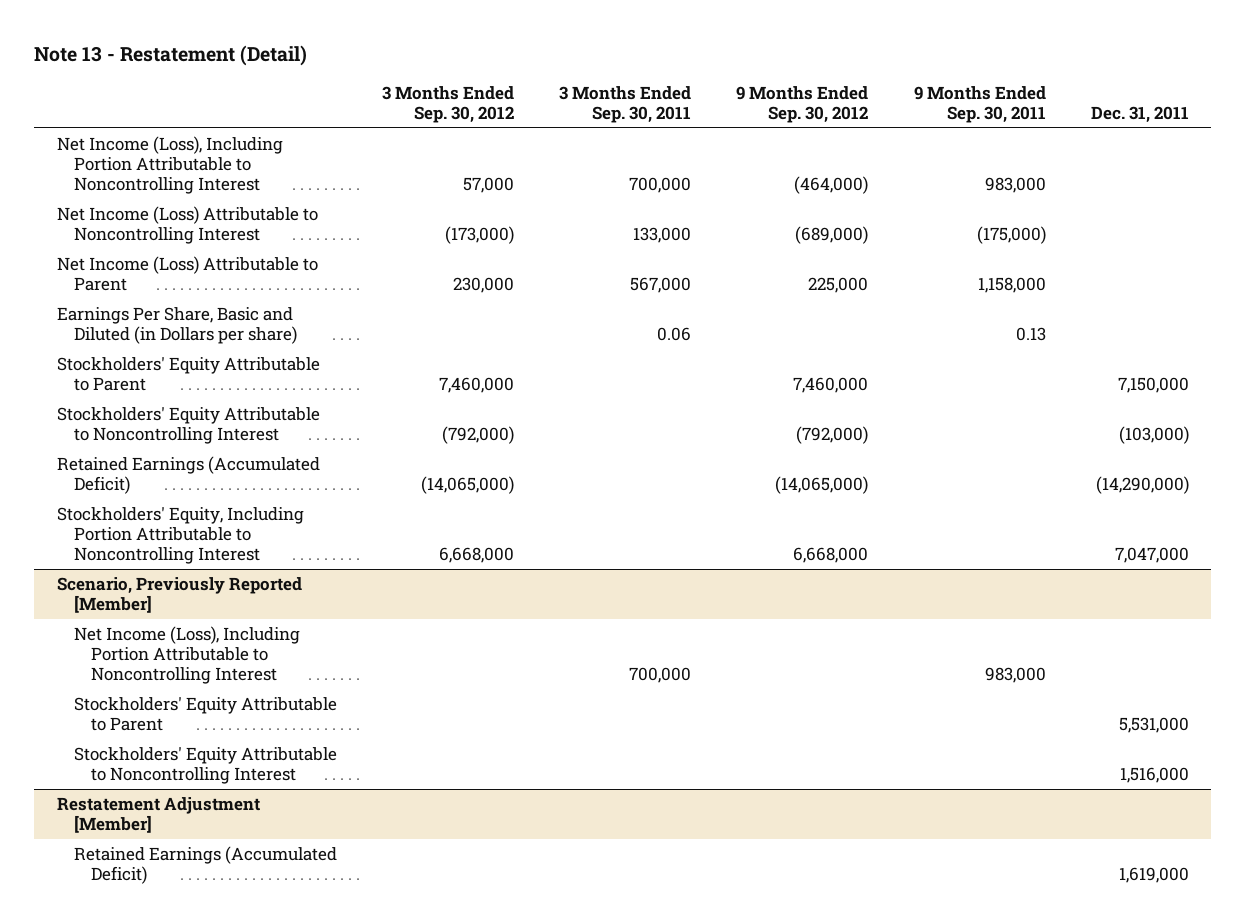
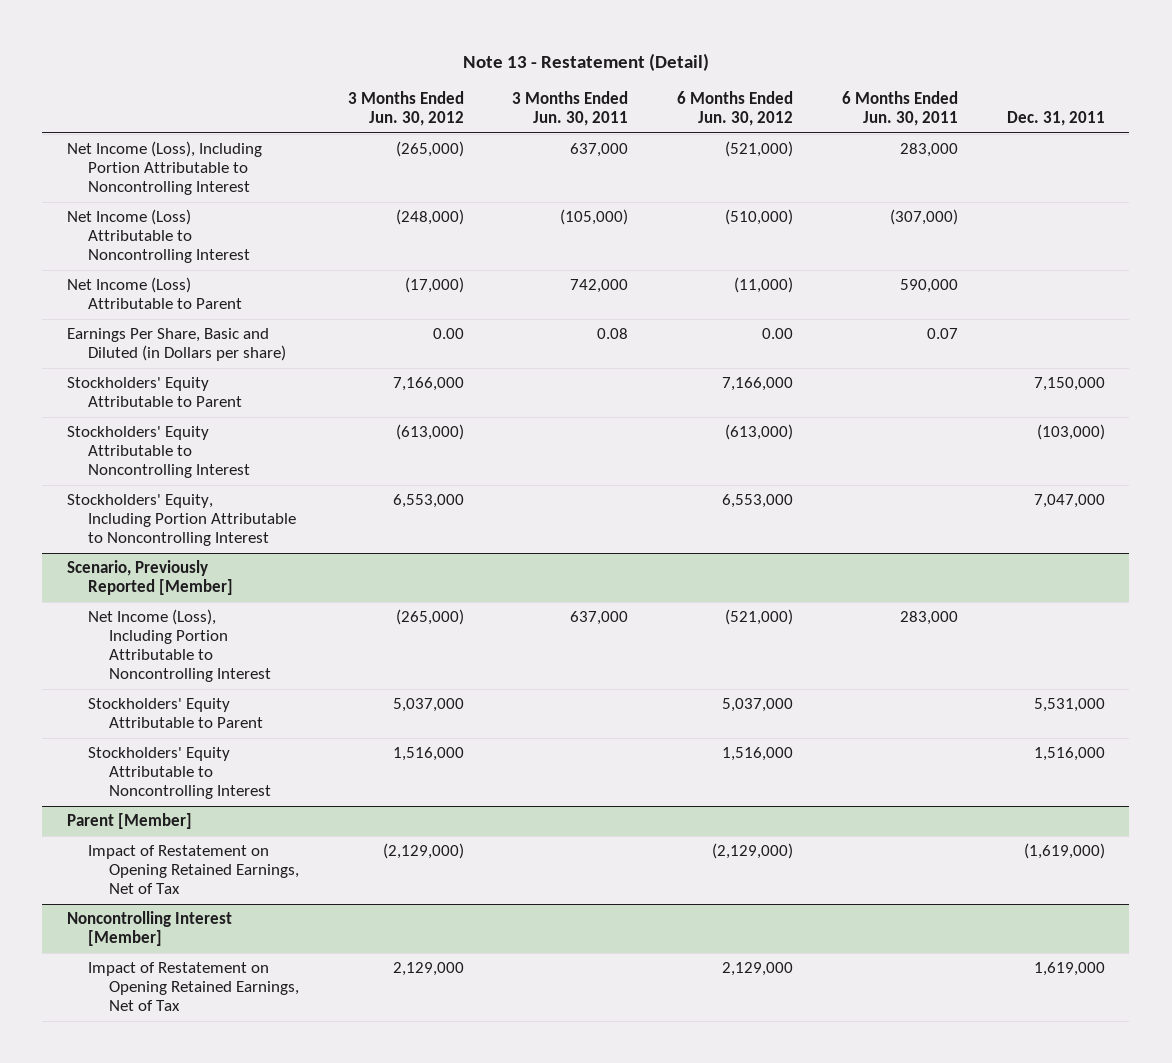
[382,85,515,123] 3 Months Ended Sep. 30, 2012 -> none
[559,85,692,123] 3 Months Ended Sep. 30, 2011 -> none
[736,85,869,123] 9 Months Ended Sep. 30, 2012 -> none
[913,85,1046,123] 9 Months Ended Sep. 30, 2011 -> none
none -> [347,91,464,127] 3 Months Ended Jun. 30, 2012
none -> [512,91,629,127] 3 Months Ended Jun. 30, 2011
none -> [677,91,794,127] 6 Months Ended Jun. 30, 2012
none -> [842,91,959,127] 6 Months Ended Jun. 30, 2011
[56,456,320,495] Retained Earnings (Accumulated Deficit) -> none
[56,797,260,834] Restatement Adjustment [Member] -> none
[74,846,338,885] Retained Earnings (Accumulated Deficit) -> none
none -> [66,813,192,830] Parent [Member]
none -> [87,845,299,895] Impact of Restatement on Opening Retained Earnings, Net of Tax
none -> [66,911,232,947] Noncontrolling Interest [Member]
none -> [87,962,299,1012] Impact of Restatement on Opening Retained Earnings, Net of Tax

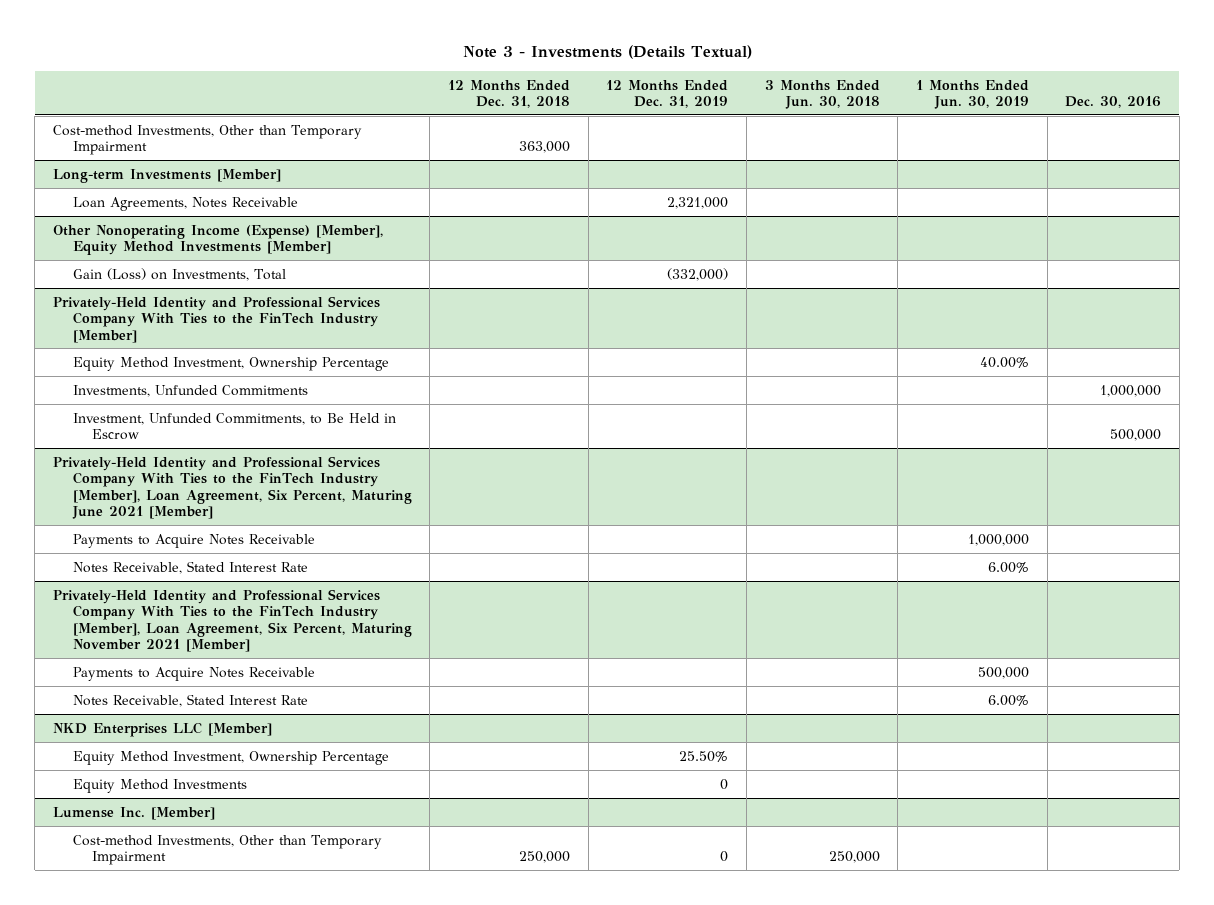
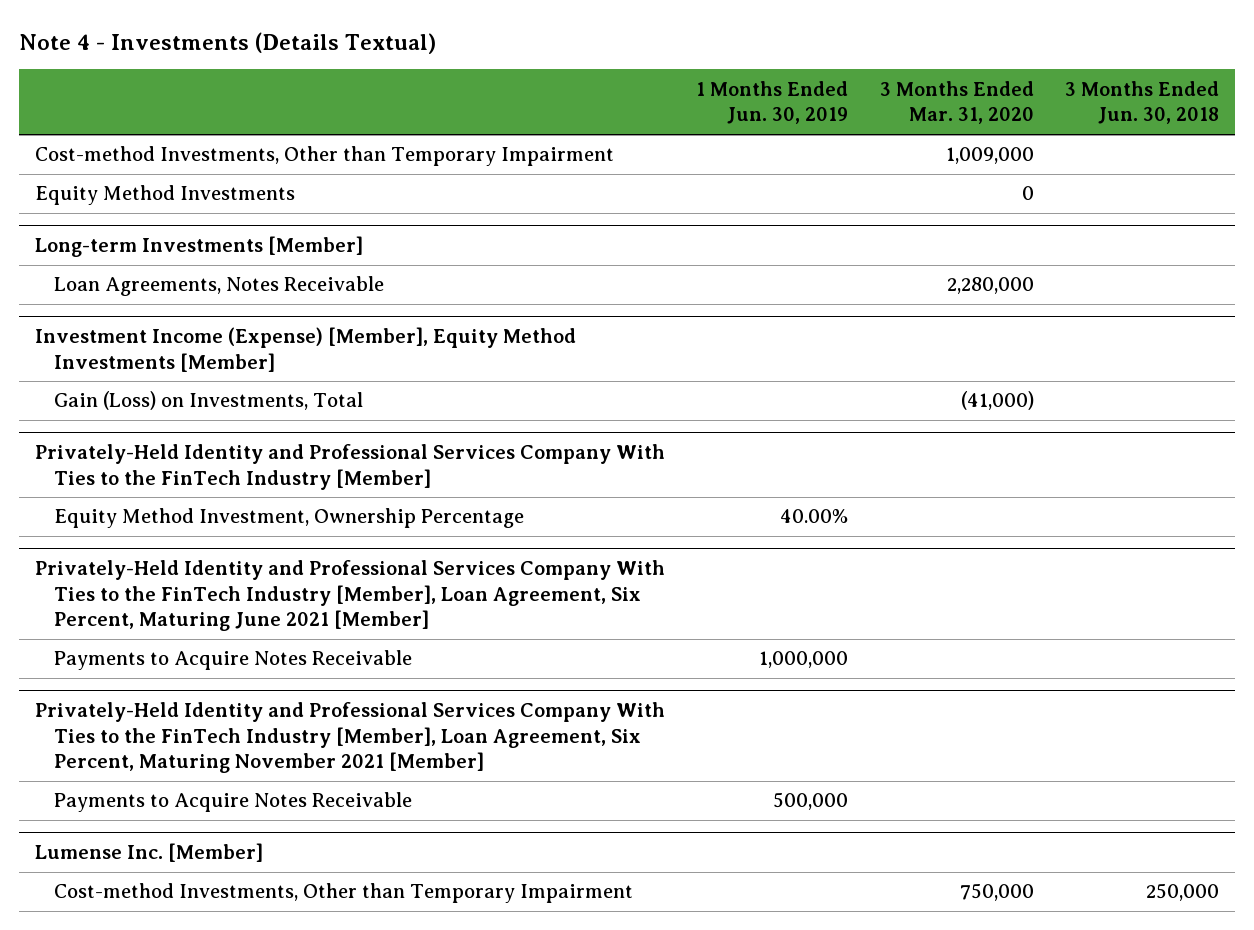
[463,44,753,59] Note 3 - Investments (Details Textual) -> [18,31,436,54] Note 4 - Investments (Details Textual)
[447,79,570,108] 12 Months Ended Dec. 31, 2018 -> none
[606,79,729,108] 12 Months Ended Dec. 31, 2019 -> none
[1065,95,1162,108] Dec. 30, 2016 -> none
none -> [879,80,1034,125] 3 Months Ended Mar. 31, 2020
none -> [34,185,295,206] Equity Method Investments
[53,224,384,256] Other Nonoperating Income (Expense) [Member], Equity Method Investments [Member] -> [34,327,576,372] Investment Income (Expense) [Member], Equity Method Investments [Member]
[72,384,308,397] Investments, Unfunded Commitments -> none
[72,412,396,441] Investment, Unfunded Commitments, to Be Held in Escrow -> none
[72,560,308,574] Notes Receivable, Stated Interest Rate -> none
[72,693,308,707] Notes Receivable, Stated Interest Rate -> none
[53,721,273,737] NKD Enterprises LLC [Member] -> none
[72,750,389,765] Equity Method Investment, Ownership Percentage -> none
[72,778,247,793] Equity Method Investments -> none

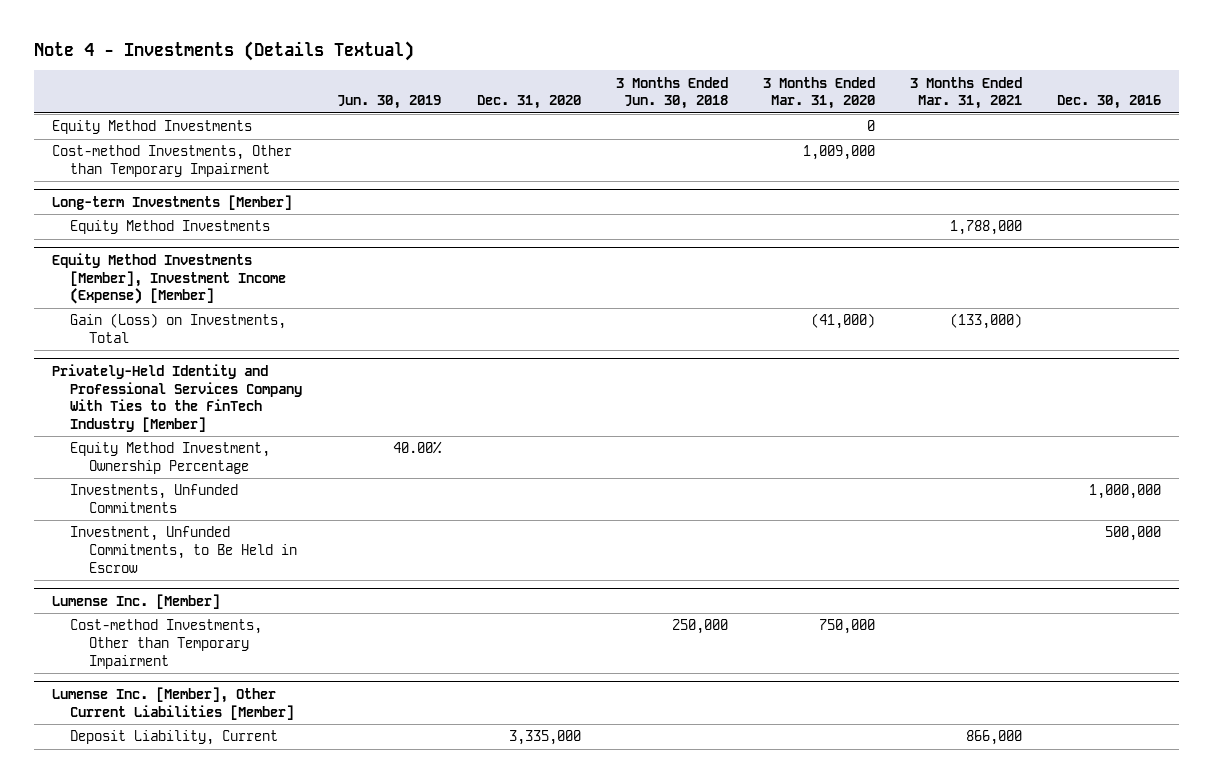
[696,80,849,125] 1 Months Ended Jun. 30, 2019 -> none
none -> [337,95,442,110] Jun. 30, 2019
none -> [476,95,581,110] Dec. 31, 2020
none -> [910,76,1023,110] 3 Months Ended Mar. 31, 2021
none -> [1057,95,1162,110] Dec. 30, 2016
[34,146,614,167] Cost-method Investments, Other than Temporary Impairment -> [51,145,292,177] Cost-method Investments, Other than Temporary Impairment
[54,276,385,297] Loan Agreements, Notes Receivable -> none
none -> [70,220,271,235] Equity Method Investments
[34,327,576,372] Investment Income (Expense) [Member], Equity Method Investments [Member] -> [51,253,287,305] Equity Method Investments [Member], Investment Income (Expense) [Member]
[34,560,665,632] Privately-Held Identity and Professional Services Company With Ties to the FinTech Industry [Member], Loan Agreement, Six Percent, Maturing June 2021 [Member] -> none
[54,650,413,671] Payments to Acquire Notes Receivable -> none
[34,702,665,774] Privately-Held Identity and Professional Services Company With Ties to the FinTech Industry [Member], Loan Agreement, Six Percent, Maturing November 2021 [Member] -> none
[54,792,413,813] Payments to Acquire Notes Receivable -> none
none -> [70,484,239,513] Investments, Unfunded Commitments
none -> [70,526,298,573] Investment, Unfunded Commitments, to Be Held in Escrow
none -> [51,687,295,720] Lumense Inc. [Member], Other Current Liabilities [Member]
none -> [70,730,279,746] Deposit Liability, Current

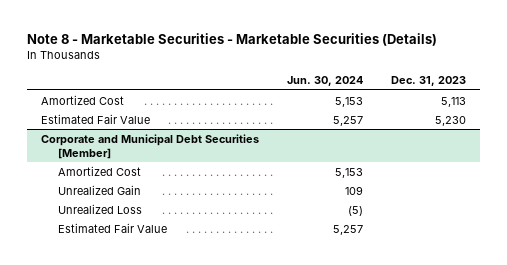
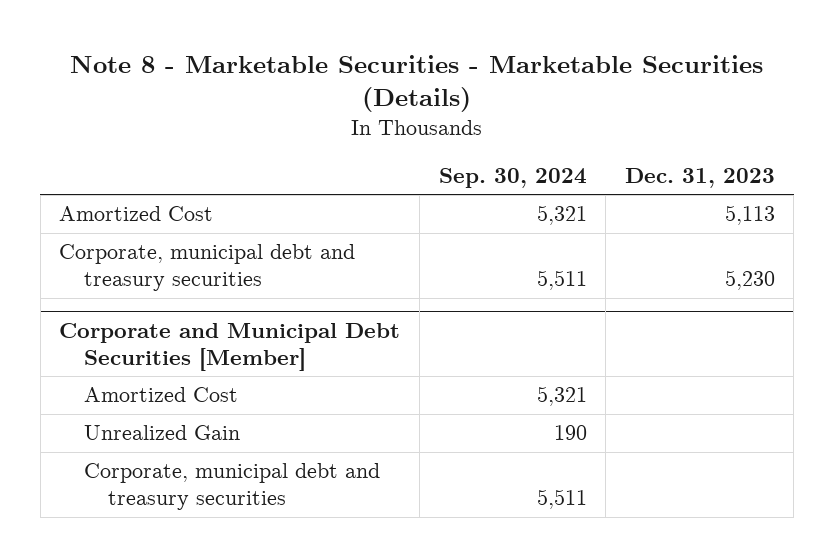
[286,76,363,87] Jun. 30, 2024 -> none
none -> [438,167,587,188] Sep. 30, 2024
[40,113,150,124] Estimated Fair Value -> [59,244,356,292] Corporate, municipal debt and treasury securities
[58,203,143,214] Unrealized Loss -> none
[58,222,168,233] Estimated Fair Value -> [83,463,380,511] Corporate, municipal debt and treasury securities

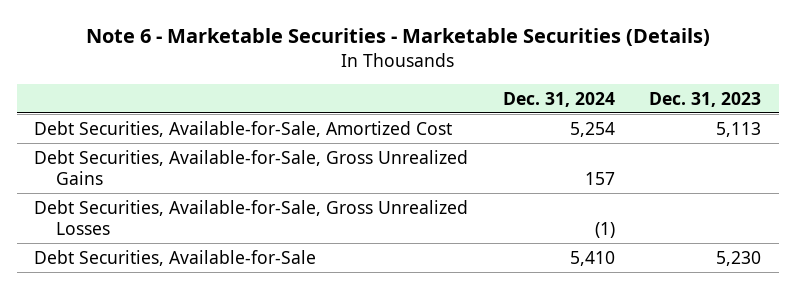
[70,55,764,113] Note 8 - Marketable Securities - Marketable Securities (Details) -> [85,28,710,47] Note 6 - Marketable Securities - Marketable Securities (Details)
[438,167,587,188] Sep. 30, 2024 -> none
none -> [502,91,615,107] Dec. 31, 2024
[59,322,401,371] Corporate and Municipal Debt Securities [Member] -> none
[83,387,238,403] Amortized Cost -> none
[83,425,240,441] Unrealized Gain -> none
[83,463,380,511] Corporate, municipal debt and treasury securities -> none
[59,206,214,222] Amortized Cost -> [33,120,452,137] Debt Securities, Available-for-Sale, Amortized Cost
none -> [33,149,468,185] Debt Securities, Available-for-Sale, Gross Unrealized Gains
none -> [33,199,468,235] Debt Securities, Available-for-Sale, Gross Unrealized Losses
[59,244,356,292] Corporate, municipal debt and treasury securities -> [33,249,316,266] Debt Securities, Available-for-Sale

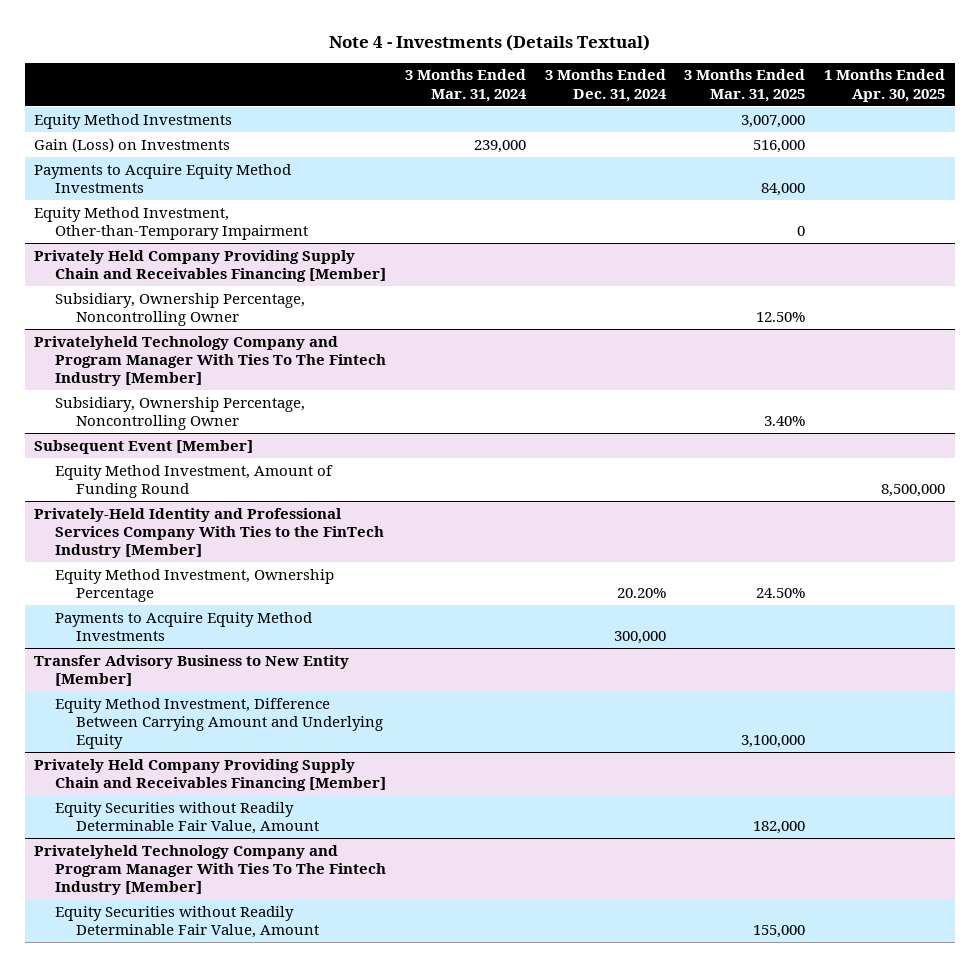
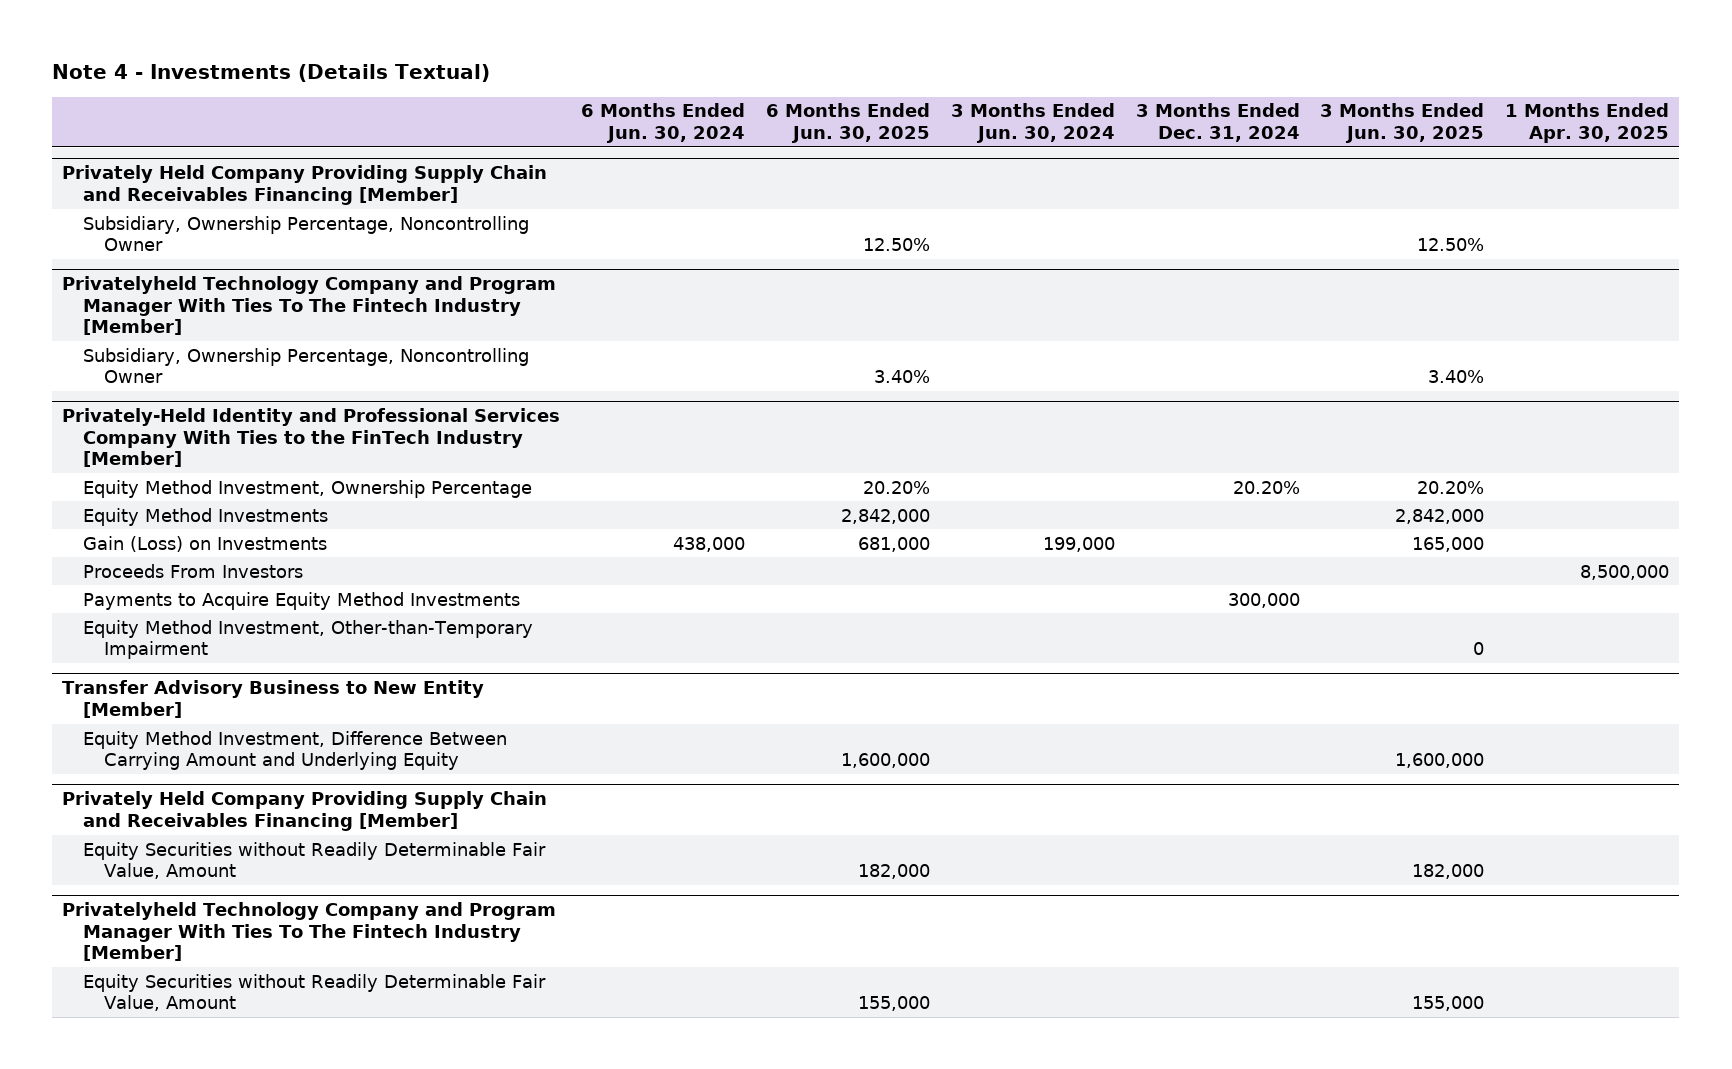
[404,69,527,102] 3 Months Ended Mar. 31, 2024 -> none
[684,69,806,102] 3 Months Ended Mar. 31, 2025 -> none
none -> [581,103,746,143] 6 Months Ended Jun. 30, 2024
none -> [765,103,930,143] 6 Months Ended Jun. 30, 2025
none -> [950,103,1115,143] 3 Months Ended Jun. 30, 2024
none -> [1320,103,1485,143] 3 Months Ended Jun. 30, 2025
[34,113,233,129] Equity Method Investments -> none
[34,137,231,152] Gain (Loss) on Investments -> none
[34,163,292,194] Payments to Acquire Equity Method Investments -> none
[34,206,308,241] Equity Method Investment, Other-than-Temporary Impairment -> none
[34,439,254,454] Subsequent Event [Member] -> none
[54,464,333,499] Equity Method Investment, Amount of Funding Round -> none
none -> [83,507,329,526] Equity Method Investments
none -> [83,535,328,552] Gain (Loss) on Investments
none -> [83,563,304,578] Proceeds From Investors
none -> [83,619,534,660] Equity Method Investment, Other-than-Temporary Impairment

